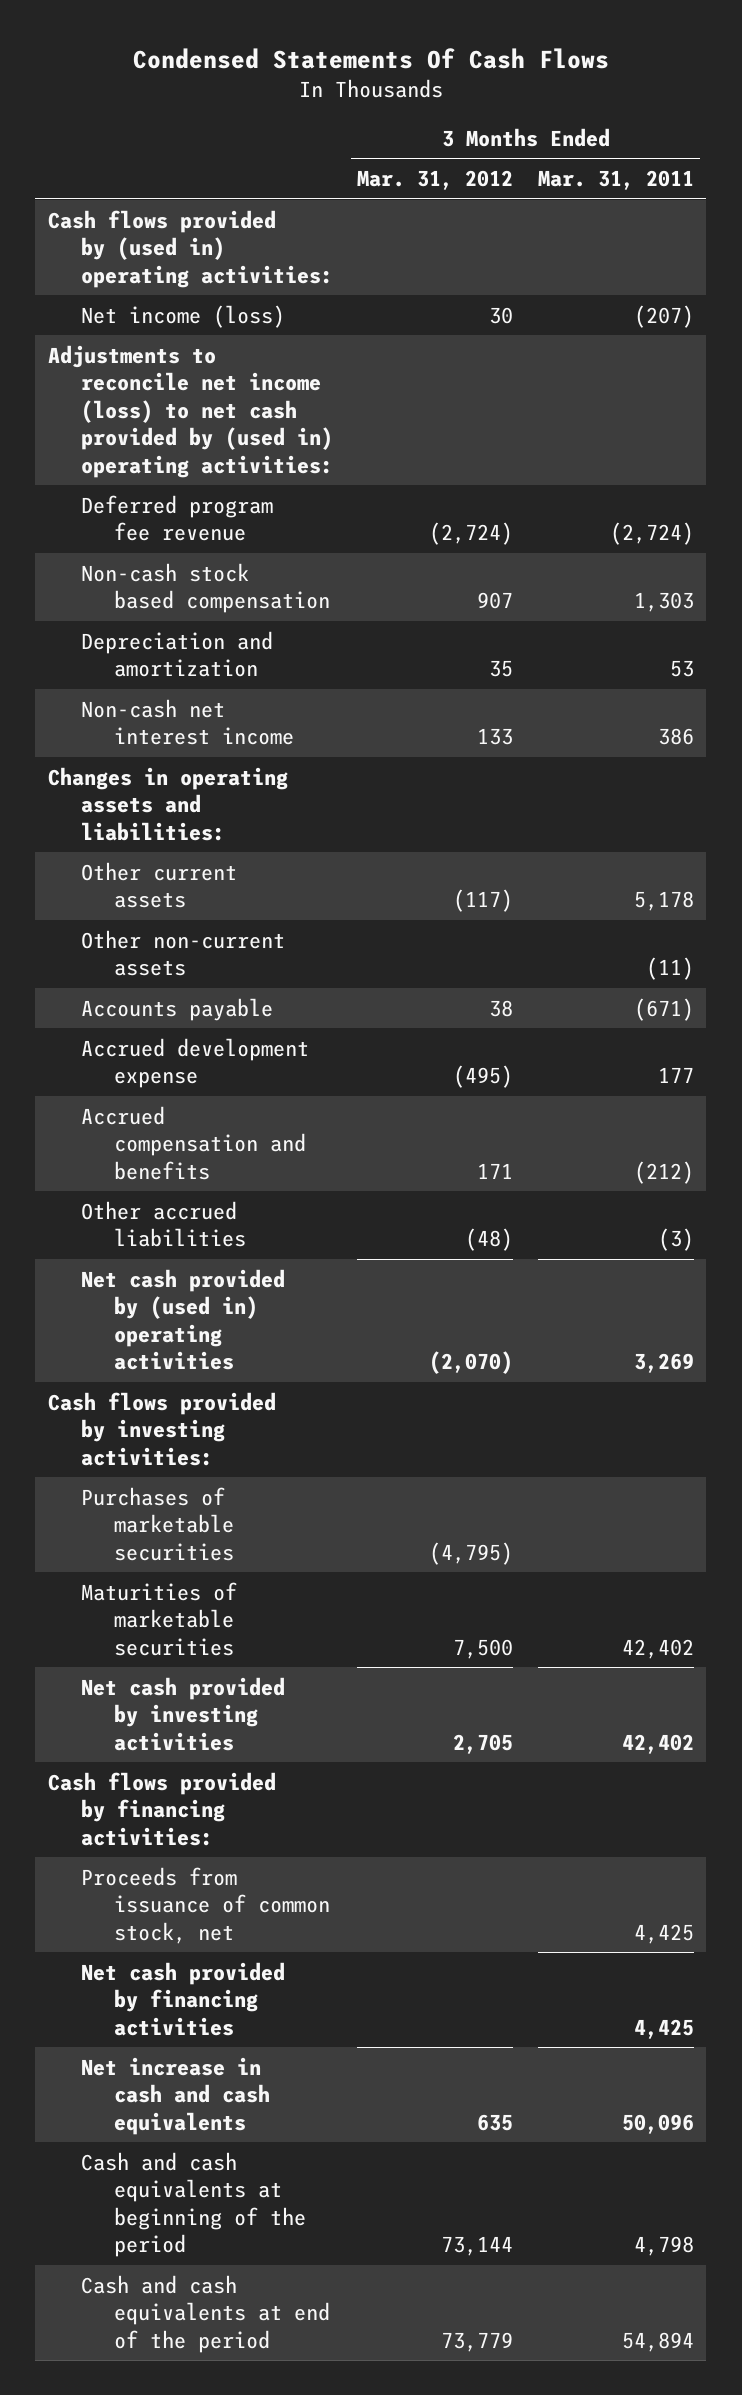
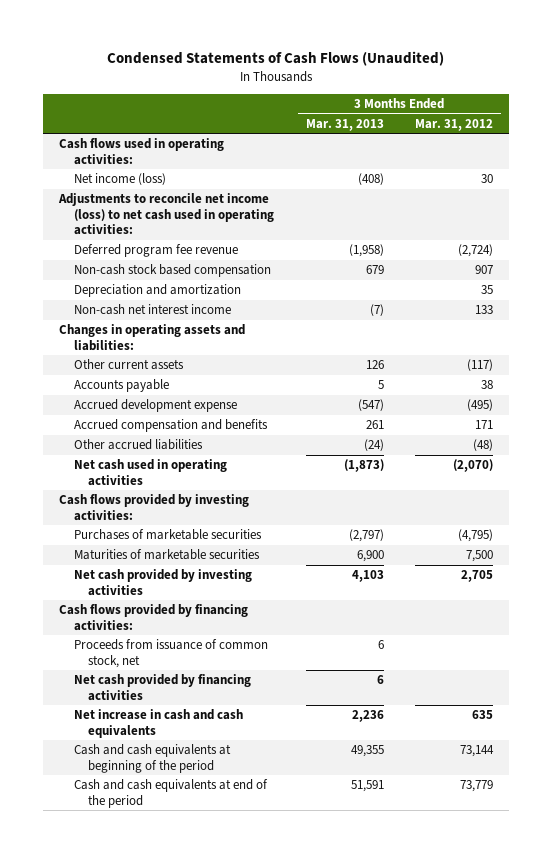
[132,48,609,70] Condensed Statements Of Cash Flows -> [107,51,445,67] Condensed Statements of Cash Flows (Unaudited)
[537,170,694,191] Mar. 31, 2011 -> none
none -> [305,118,384,131] Mar. 31, 2013
[47,209,333,288] Cash flows provided by (used in) operating activities: -> [59,138,225,165] Cash flows used in operating activities:
[47,344,333,478] Adjustments to reconcile net income (loss) to net cash provided by (used in) operating activities: -> [58,193,274,236] Adjustments to reconcile net income (loss) to net cash used in operating activities:
[80,929,285,977] Other non-current assets -> none
[80,1268,285,1371] Net cash provided by (used in) operating activities -> [73,459,227,486] Net cash used in operating activities

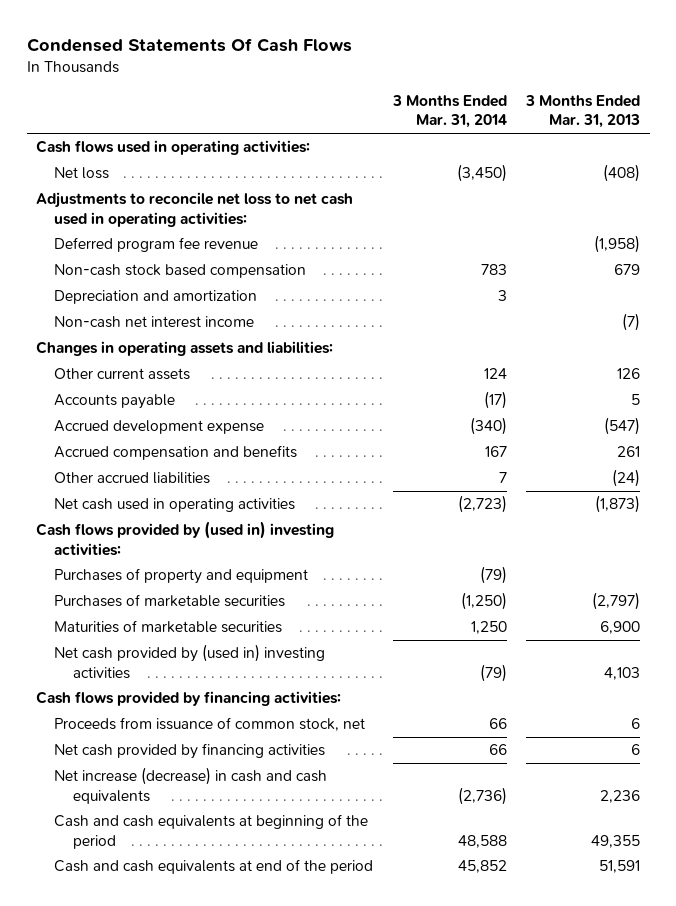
[107,51,445,67] Condensed Statements of Cash Flows (Unaudited) -> [26,37,352,52] Condensed Statements Of Cash Flows
[415,118,494,131] Mar. 31, 2012 -> none
none -> [391,95,507,129] 3 Months Ended Mar. 31, 2014
[73,173,166,186] Net income (loss) -> [54,167,110,180] Net loss
[58,193,274,236] Adjustments to reconcile net income (loss) to net cash used in operating activities: -> [36,192,354,227] Adjustments to reconcile net loss to net cash used in operating activities:
[59,494,250,521] Cash flows provided by investing activities: -> [36,521,335,556] Cash flows provided by (used in) investing activities:
none -> [54,568,309,585] Purchases of property and equipment
[73,569,252,596] Net cash provided by investing activities -> [54,644,326,679] Net cash provided by (used in) investing activities
[73,709,243,738] Net increase in cash and cash equivalents -> [54,767,328,804] Net increase (decrease) in cash and cash equivalents

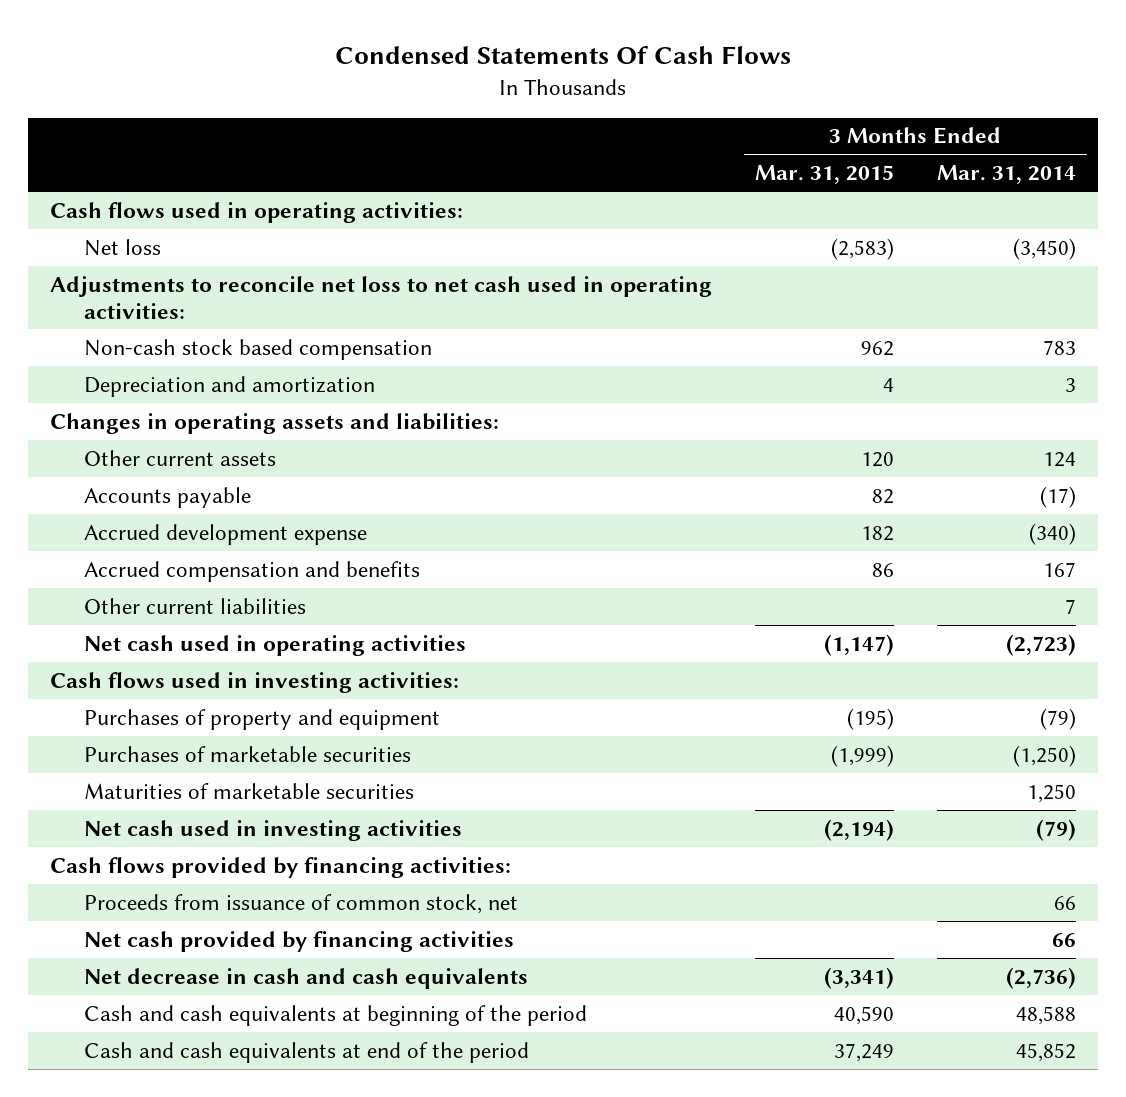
[525,95,641,129] 3 Months Ended Mar. 31, 2013 -> none
none -> [754,165,894,185] Mar. 31, 2015
[54,237,259,253] Deferred program fee revenue -> none
[54,316,255,329] Non-cash net interest income -> none
[54,472,211,485] Other accrued liabilities -> [84,597,307,614] Other current liabilities
[36,521,335,556] Cash flows provided by (used in) investing activities: -> [49,671,459,693] Cash flows used in investing activities:
[54,644,326,679] Net cash provided by (used in) investing activities -> [84,819,463,841] Net cash used in investing activities
[54,767,328,804] Net increase (decrease) in cash and cash equivalents -> [84,967,529,989] Net decrease in cash and cash equivalents

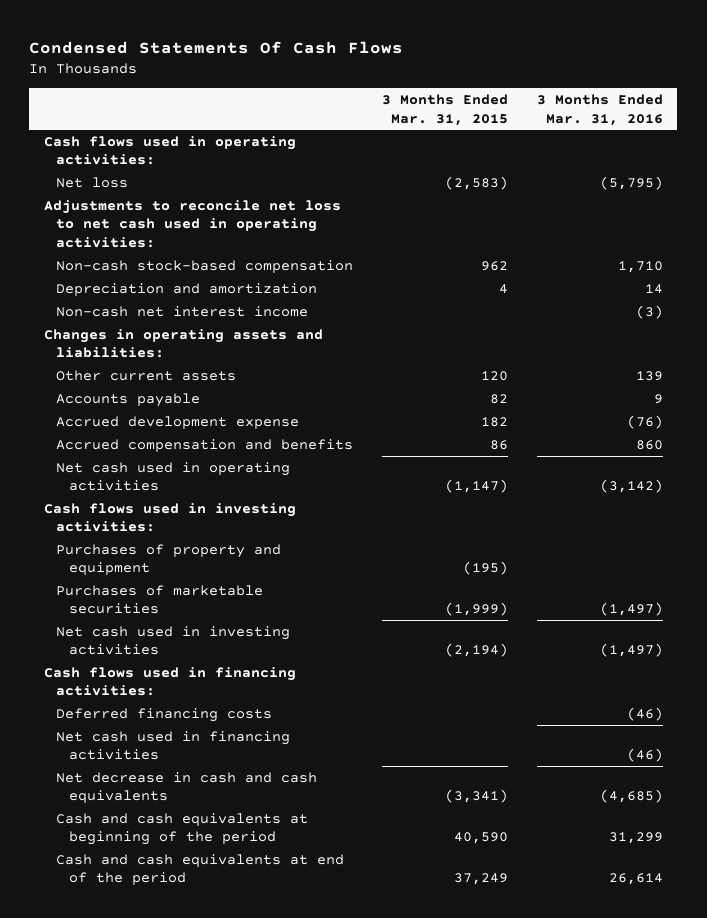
[937,165,1077,185] Mar. 31, 2014 -> none
none -> [536,93,663,126] 3 Months Ended Mar. 31, 2016
[84,338,433,360] Non-cash stock based compensation -> [56,259,354,273] Non-cash stock-based compensation
none -> [56,305,309,317] Non-cash net interest income
[84,597,307,614] Other current liabilities -> none
[84,782,415,799] Maturities of marketable securities -> none
[84,893,519,914] Proceeds from issuance of common stock, net -> none
[49,856,511,878] Cash flows provided by financing activities: -> [43,666,296,697] Cash flows used in financing activities:
none -> [56,707,273,722] Deferred financing costs
[84,930,515,952] Net cash provided by financing activities -> [56,730,291,761] Net cash used in financing activities

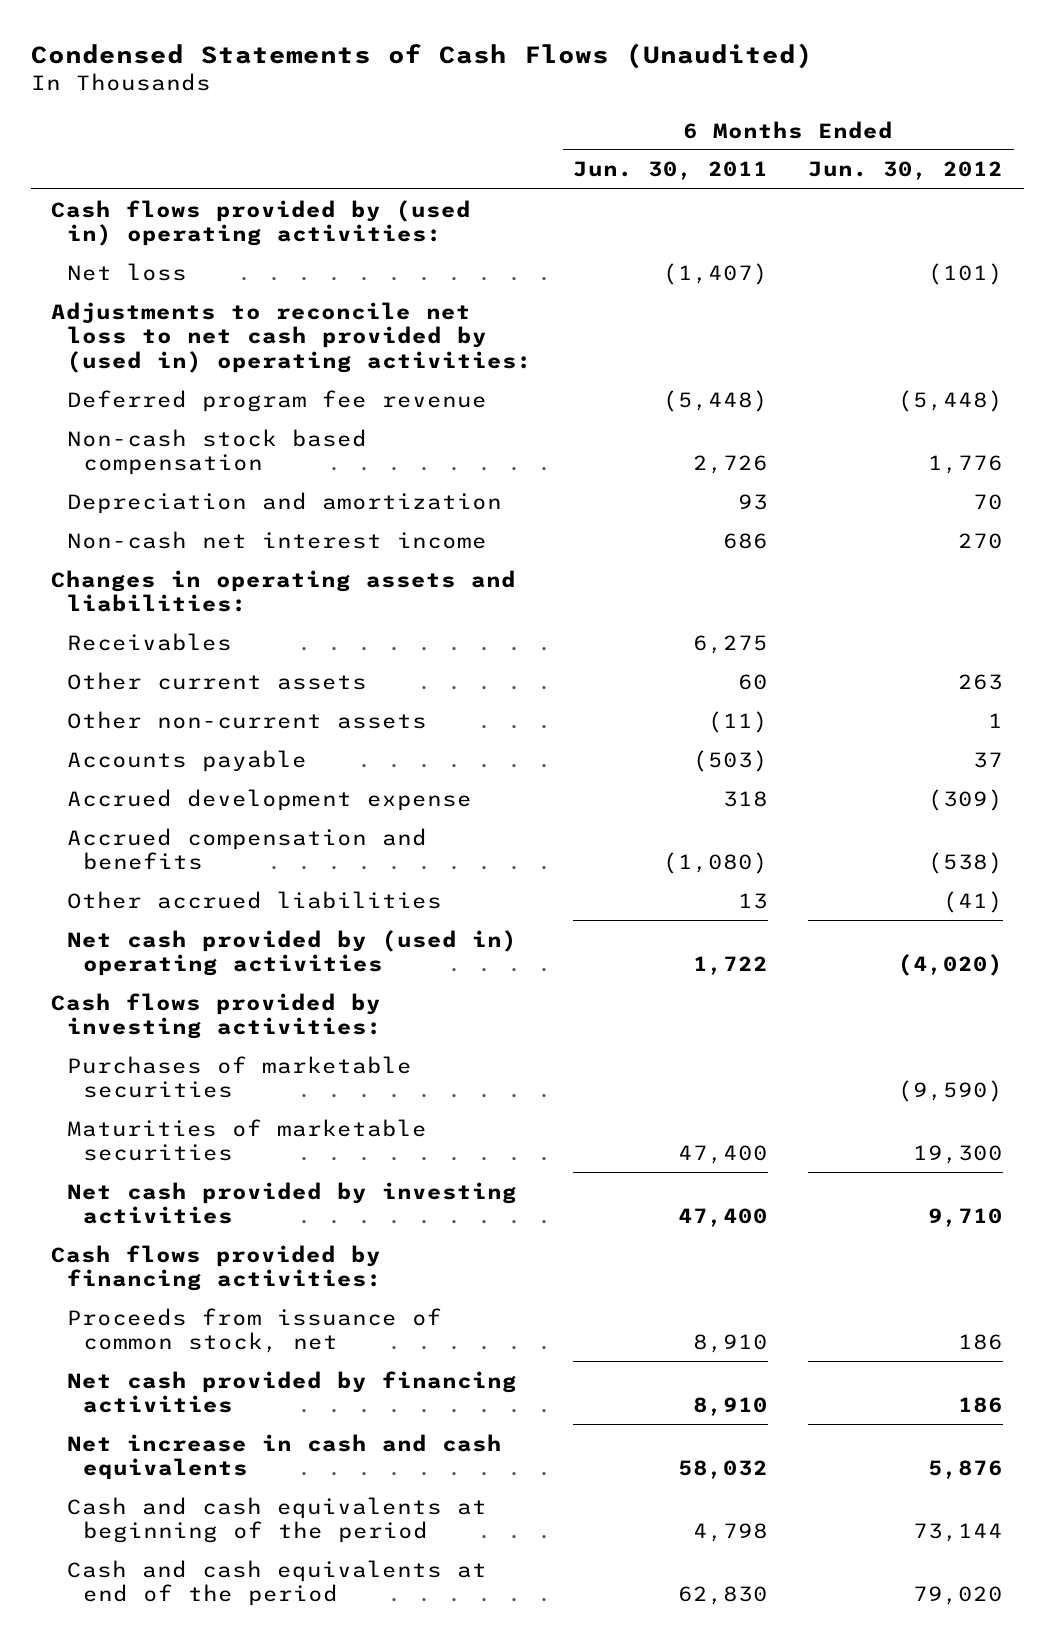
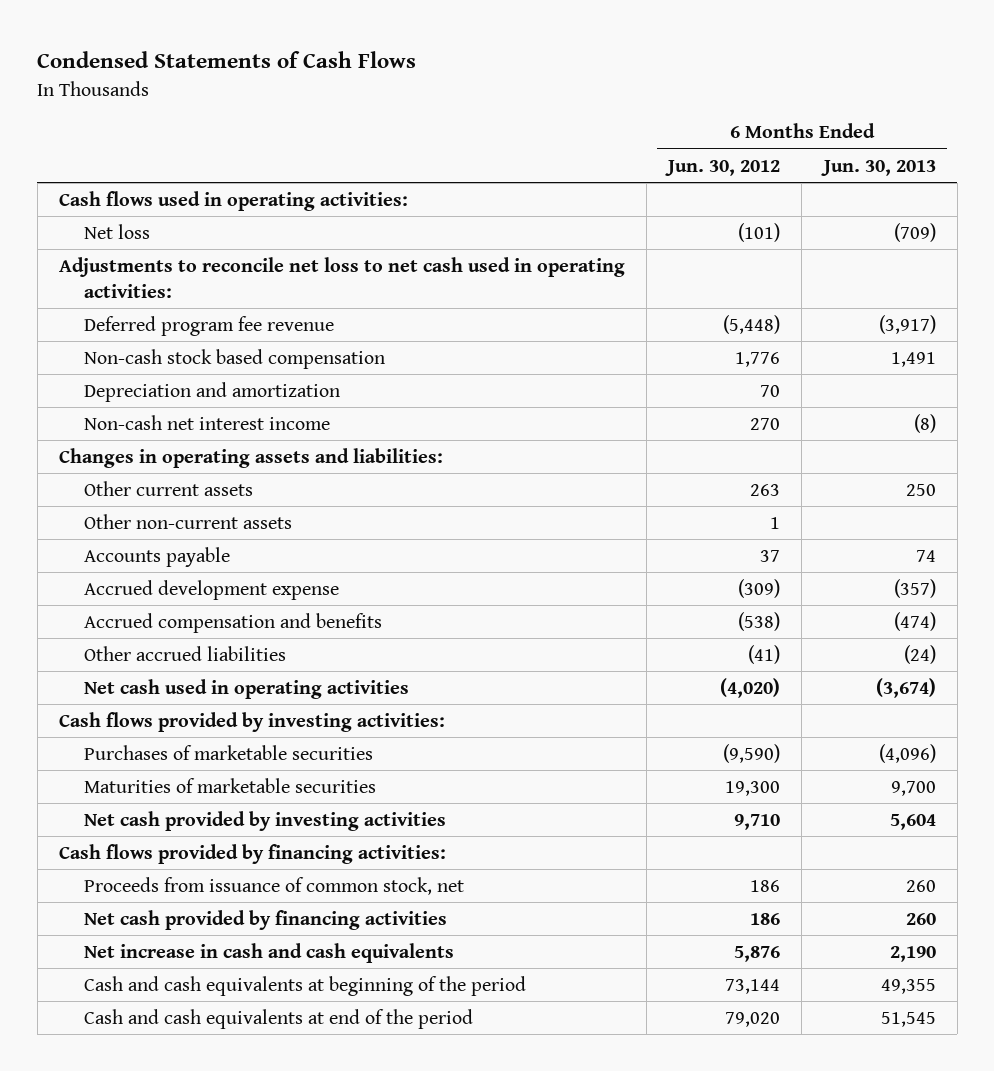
[30,42,813,69] Condensed Statements of Cash Flows (Unaudited) -> [37,51,417,69] Condensed Statements of Cash Flows
[572,161,768,181] Jun. 30, 2011 -> none
none -> [820,159,936,176] Jun. 30, 2013
[50,199,471,247] Cash flows provided by (used in) operating activities: -> [58,190,408,211] Cash flows used in operating activities:
[50,301,533,373] Adjustments to reconcile net loss to net cash provided by (used in) operating activities: -> [58,256,625,298] Adjustments to reconcile net loss to net cash used in operating activities:
[67,632,233,651] Receivables -> none
[67,929,518,977] Net cash provided by (used in) operating activities -> [84,678,410,699] Net cash used in operating activities

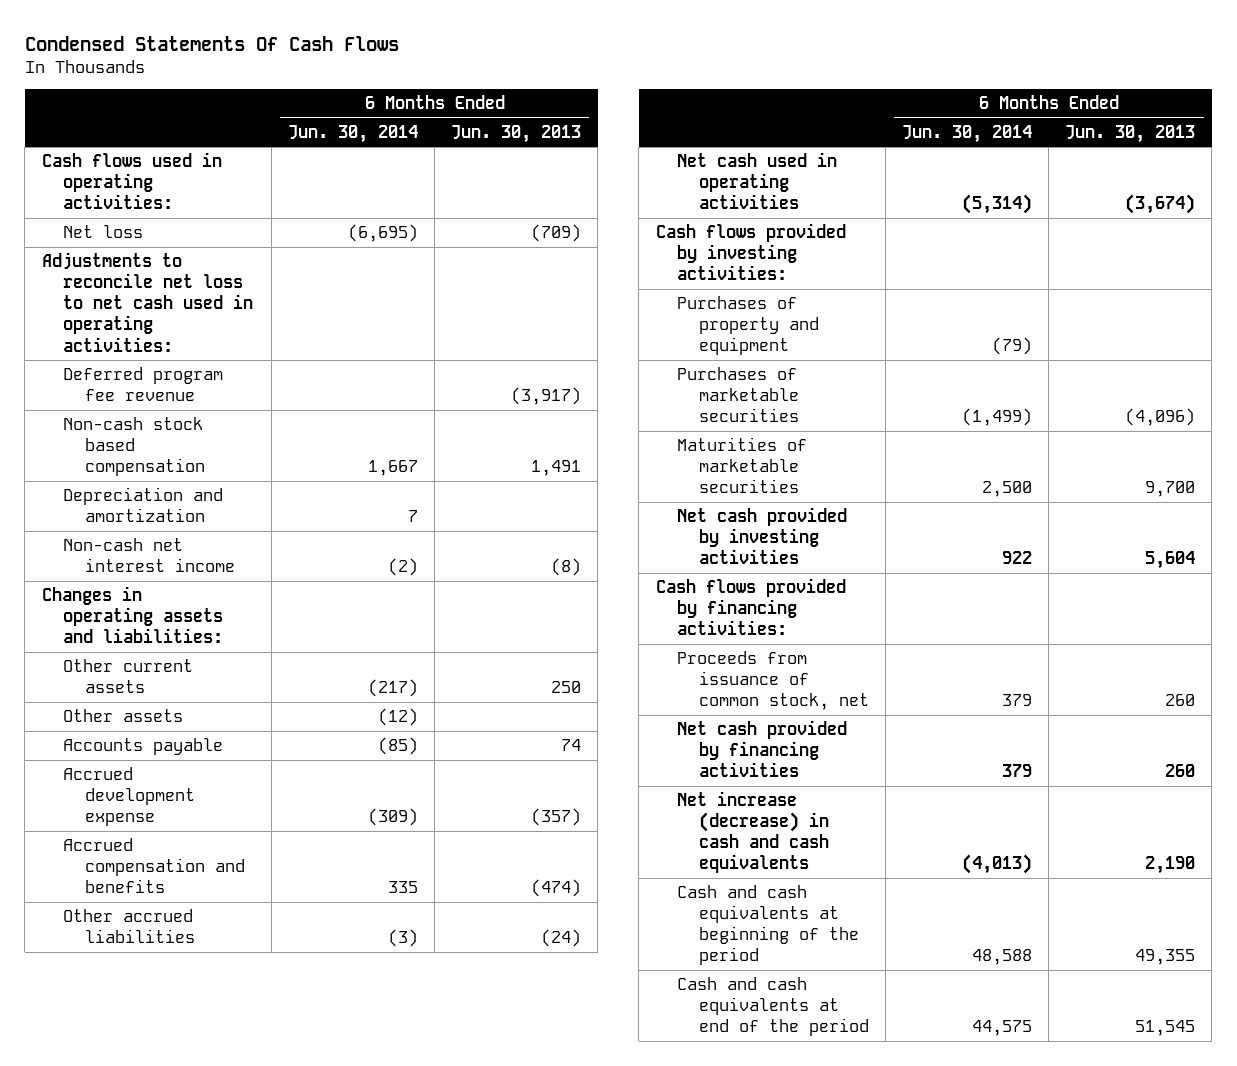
[37,51,417,69] Condensed Statements of Cash Flows -> [24,35,399,51] Condensed Statements Of Cash Flows
[665,159,781,176] Jun. 30, 2012 -> none
none -> [288,124,419,143] Jun. 30, 2014
[84,513,293,529] Other non-current assets -> [63,709,184,723] Other assets
none -> [677,296,819,356] Purchases of property and equipment
[84,942,455,963] Net increase in cash and cash equivalents -> [677,791,829,874] Net increase (decrease) in cash and cash equivalents

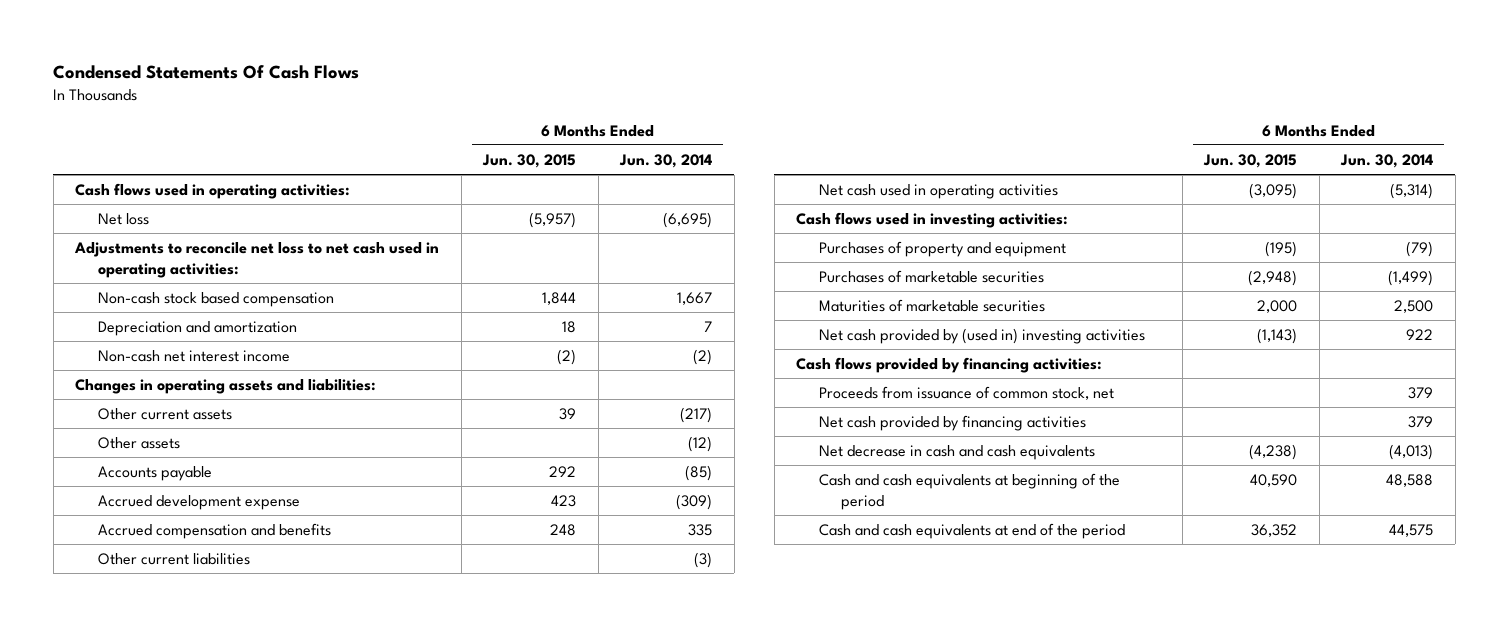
[451,124,582,143] Jun. 30, 2013 -> none
none -> [482,153,577,168] Jun. 30, 2015
[63,367,224,402] Deferred program fee revenue -> none
[63,909,195,944] Other accrued liabilities -> [97,552,250,565] Other current liabilities
[655,223,846,281] Cash flows provided by investing activities: -> [796,211,1069,228] Cash flows used in investing activities:
[677,507,848,565] Net cash provided by investing activities -> [818,327,1145,344] Net cash provided by (used in) investing activities
[677,791,829,874] Net increase (decrease) in cash and cash equivalents -> [818,444,1095,460] Net decrease in cash and cash equivalents

